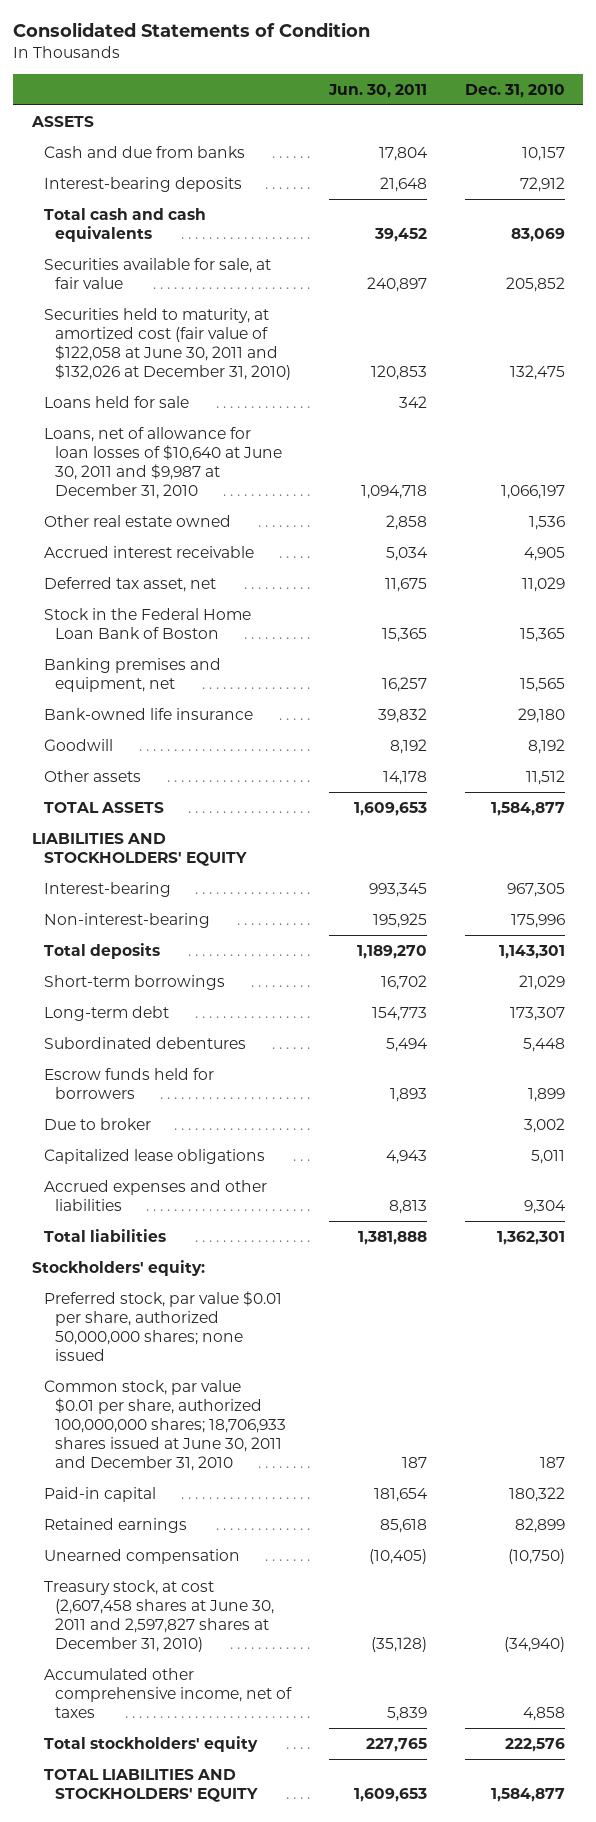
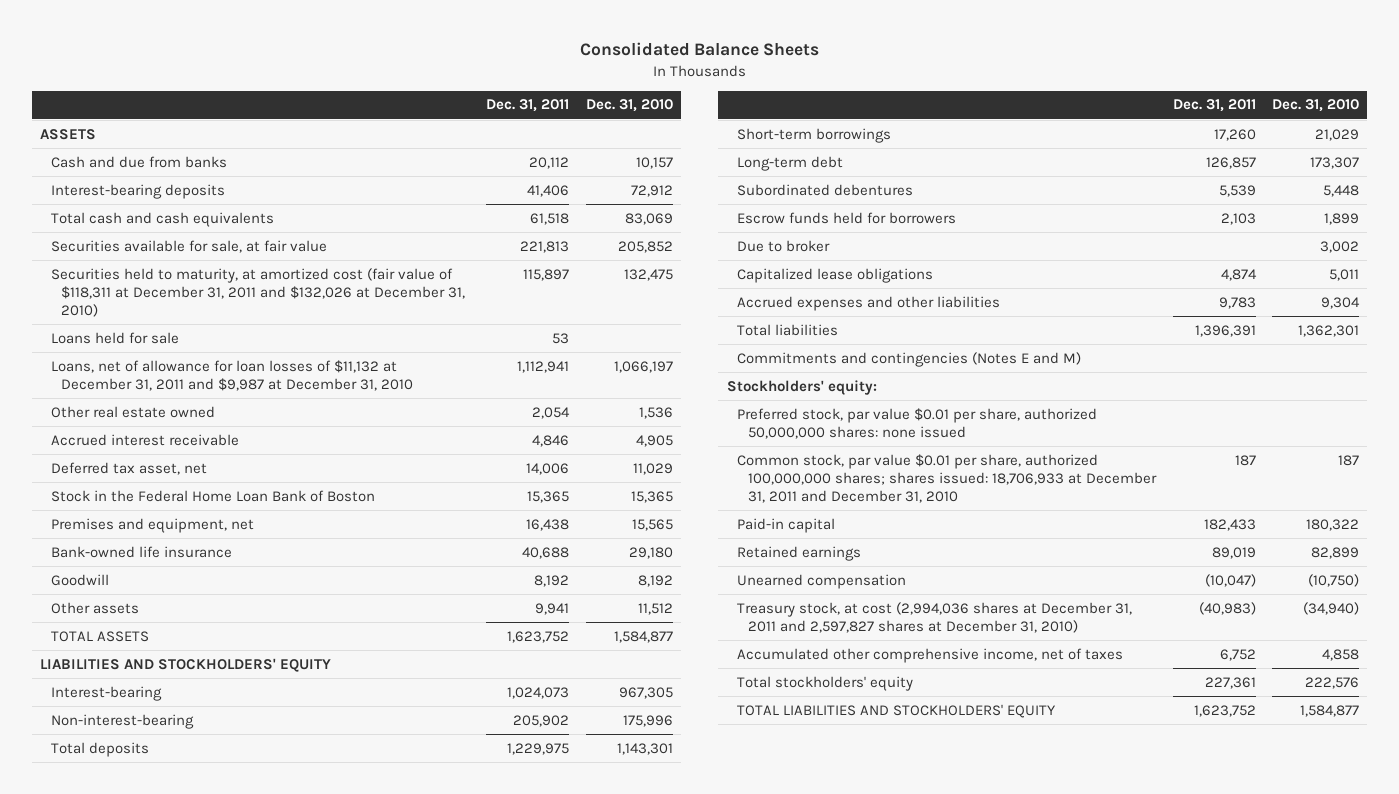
[12,22,370,38] Consolidated Statements of Condition -> [579,42,819,57] Consolidated Balance Sheets
[327,83,427,98] Jun. 30, 2011 -> none
none -> [486,99,570,113] Dec. 31, 2011
[43,307,292,381] Securities held to maturity, at amortized cost (fair value of $122,058 at June 30, 2011 and $132,026 at December 31, 2010) -> [50,267,466,317] Securities held to maturity, at amortized cost (fair value of $118,311 at December 31, 2011 and $132,026 at December 31, 2010)
[43,426,283,500] Loans, net of allowance for loan losses of $10,640 at June 30, 2011 and $9,987 at December 31, 2010 -> [50,359,414,391] Loans, net of allowance for loan losses of $11,132 at December 31, 2011 and $9,987 at December 31, 2010
[43,657,221,692] Banking premises and equipment, net -> [50,517,254,533] Premises and equipment, net
none -> [737,351,1082,367] Commitments and contingencies (Notes E and M)
[43,1290,282,1362] Preferred stock, par value $0.01 per share, authorized 50,000,000 shares; none issued -> [737,407,1098,439] Preferred stock, par value $0.01 per share, authorized 50,000,000 shares: none issued
[43,1379,287,1472] Common stock, par value $0.01 per share, authorized 100,000,000 shares; 18,706,933 shares issued at June 30, 2011 and December 31, 2010 -> [737,453,1157,503] Common stock, par value $0.01 per share, authorized 100,000,000 shares; shares issued: 18,706,933 at December 31, 2011 and December 31, 2010
[43,1579,275,1653] Treasury stock, at cost (2,607,458 shares at June 30, 2011 and 2,597,827 shares at December 31, 2010) -> [737,601,1133,633] Treasury stock, at cost (2,994,036 shares at December 31, 2011 and 2,597,827 shares at December 31, 2010)

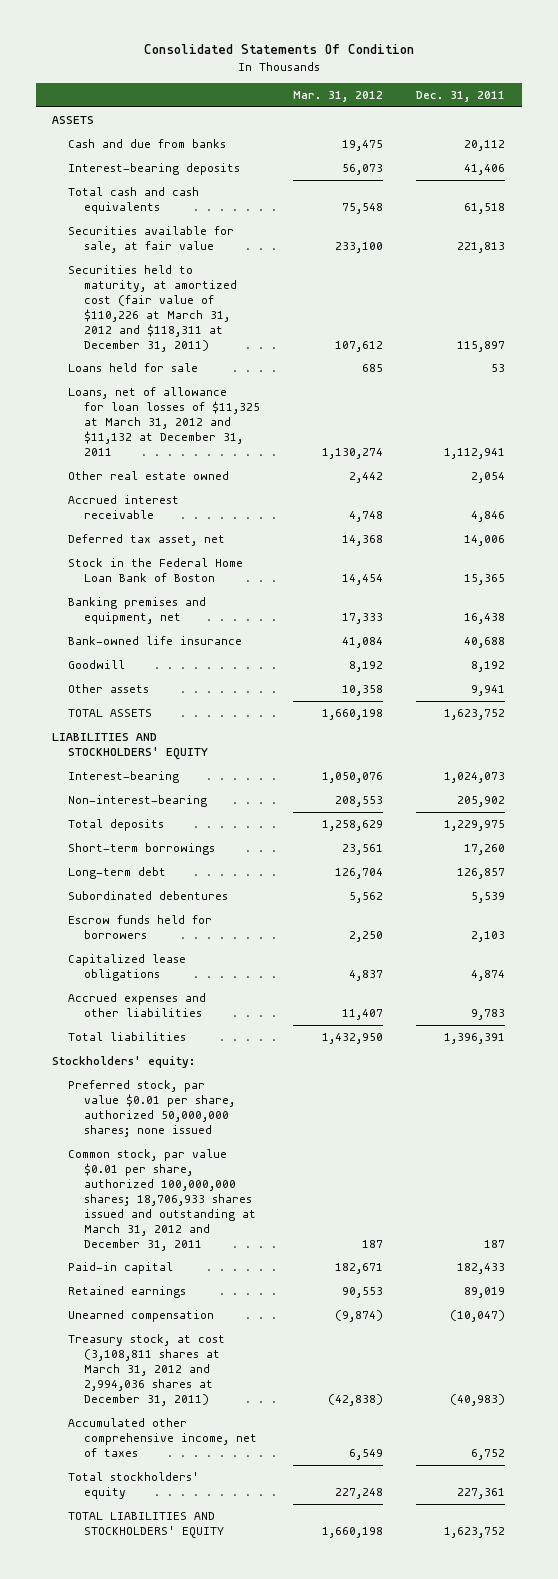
[579,42,819,57] Consolidated Balance Sheets -> [143,44,414,55] Consolidated Statements Of Condition
[585,99,673,113] Dec. 31, 2010 -> none
none -> [293,91,384,103] Mar. 31, 2012
[50,267,466,317] Securities held to maturity, at amortized cost (fair value of $118,311 at December 31, 2011 and $132,026 at December 31, 2010) -> [68,265,238,352] Securities held to maturity, at amortized cost (fair value of $110,226 at March 31, 2012 and $118,311 at December 31, 2011)
[50,359,414,391] Loans, net of allowance for loan losses of $11,132 at December 31, 2011 and $9,987 at December 31, 2010 -> [68,387,261,456] Loans, net of allowance for loan losses of $11,325 at March 31, 2012 and $11,132 at December 31, 2011
[50,517,254,533] Premises and equipment, net -> [68,597,207,625] Banking premises and equipment, net
[737,239,831,252] Due to broker -> none
[737,351,1082,367] Commitments and contingencies (Notes E and M) -> none
[737,407,1098,439] Preferred stock, par value $0.01 per share, authorized 50,000,000 shares: none issued -> [68,1080,236,1137] Preferred stock, par value $0.01 per share, authorized 50,000,000 shares; none issued
[737,453,1157,503] Common stock, par value $0.01 per share, authorized 100,000,000 shares; shares issued: 18,706,933 at December 31, 2011 and December 31, 2010 -> [68,1149,257,1251] Common stock, par value $0.01 per share, authorized 100,000,000 shares; 18,706,933 shares issued and outstanding at March 31, 2012 and December 31, 2011
[737,601,1133,633] Treasury stock, at cost (2,994,036 shares at December 31, 2011 and 2,597,827 shares at December 31, 2010) -> [68,1334,226,1406] Treasury stock, at cost (3,108,811 shares at March 31, 2012 and 2,994,036 shares at December 31, 2011)

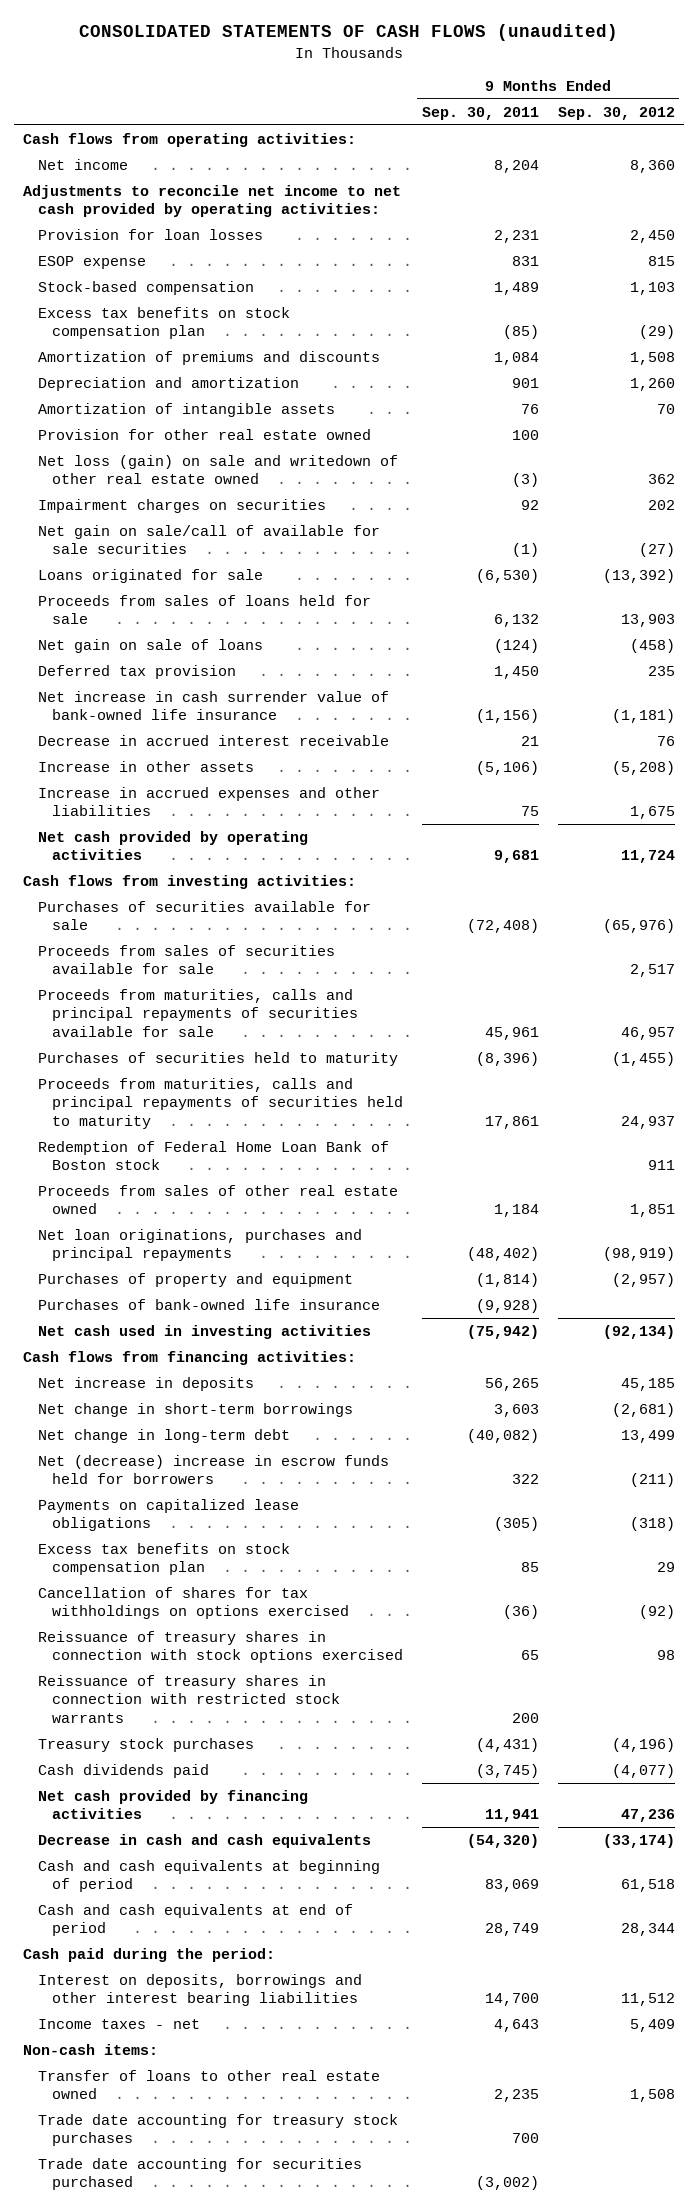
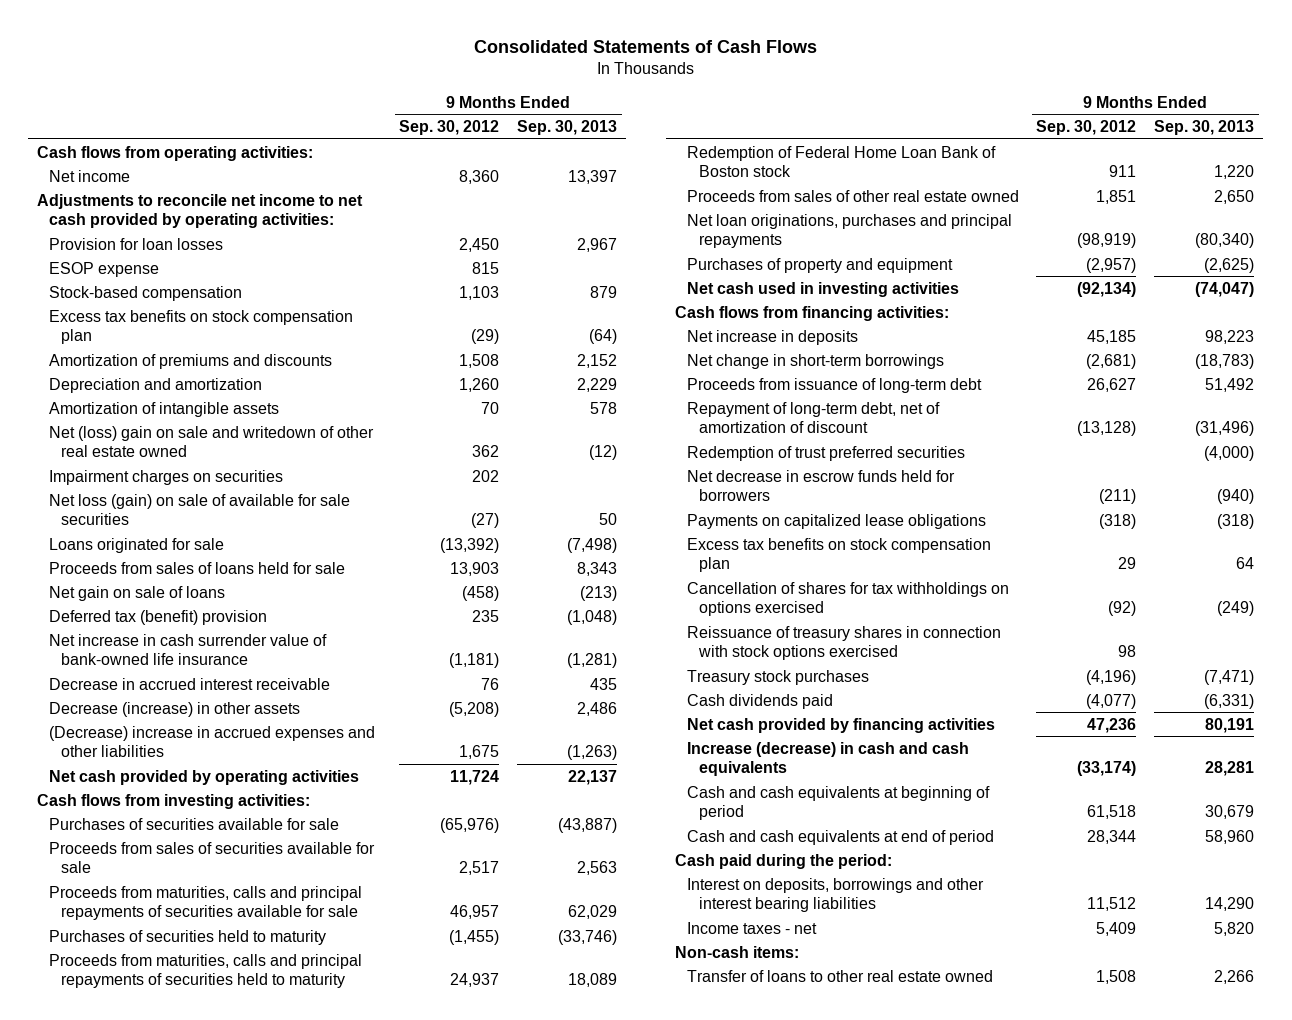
[78,24,618,42] CONSOLIDATED STATEMENTS OF CASH FLOWS (unaudited) -> [473,39,817,53] Consolidated Statements of Cash Flows
[421,106,539,120] Sep. 30, 2011 -> none
none -> [517,119,618,135] Sep. 30, 2013
[37,428,371,440] Provision for other real estate owned -> none
[37,454,398,485] Net loss (gain) on sale and writedown of other real estate owned -> [49,425,375,458] Net (loss) gain on sale and writedown of other real estate owned
[37,524,380,555] Net gain on sale/call of available for sale securities -> [49,493,351,526] Net loss (gain) on sale of available for sale securities
[37,664,236,679] Deferred tax provision -> [49,609,268,625] Deferred tax (benefit) provision
[37,760,254,772] Increase in other assets -> [49,701,301,717] Decrease (increase) in other assets
[37,786,380,817] Increase in accrued expenses and other liabilities -> [49,725,376,758] (Decrease) increase in accrued expenses and other liabilities
[37,1298,380,1310] Purchases of bank-owned life insurance -> none
none -> [686,377,982,393] Proceeds from issuance of long-term debt
[37,1428,290,1443] Net change in long-term debt -> [686,401,940,434] Repayment of long-term debt, net of amortization of discount
[620,1429,675,1443] 13,499 -> [1077,421,1137,437] (13,128)
none -> [686,445,965,461] Redemption of trust preferred securities
[37,1454,389,1485] Net (decrease) increase in escrow funds held for borrowers -> [686,469,955,502] Net decrease in escrow funds held for borrowers
[37,1674,340,1723] Reissuance of treasury shares in connection with restricted stock warrants -> none
[37,1833,371,1848] Decrease in cash and cash equivalents -> [686,741,969,777] Increase (decrease) in cash and cash equivalents
[37,2113,398,2147] Trade date accounting for treasury stock purchases -> none
[37,2157,362,2191] Trade date accounting for securities purchased -> none

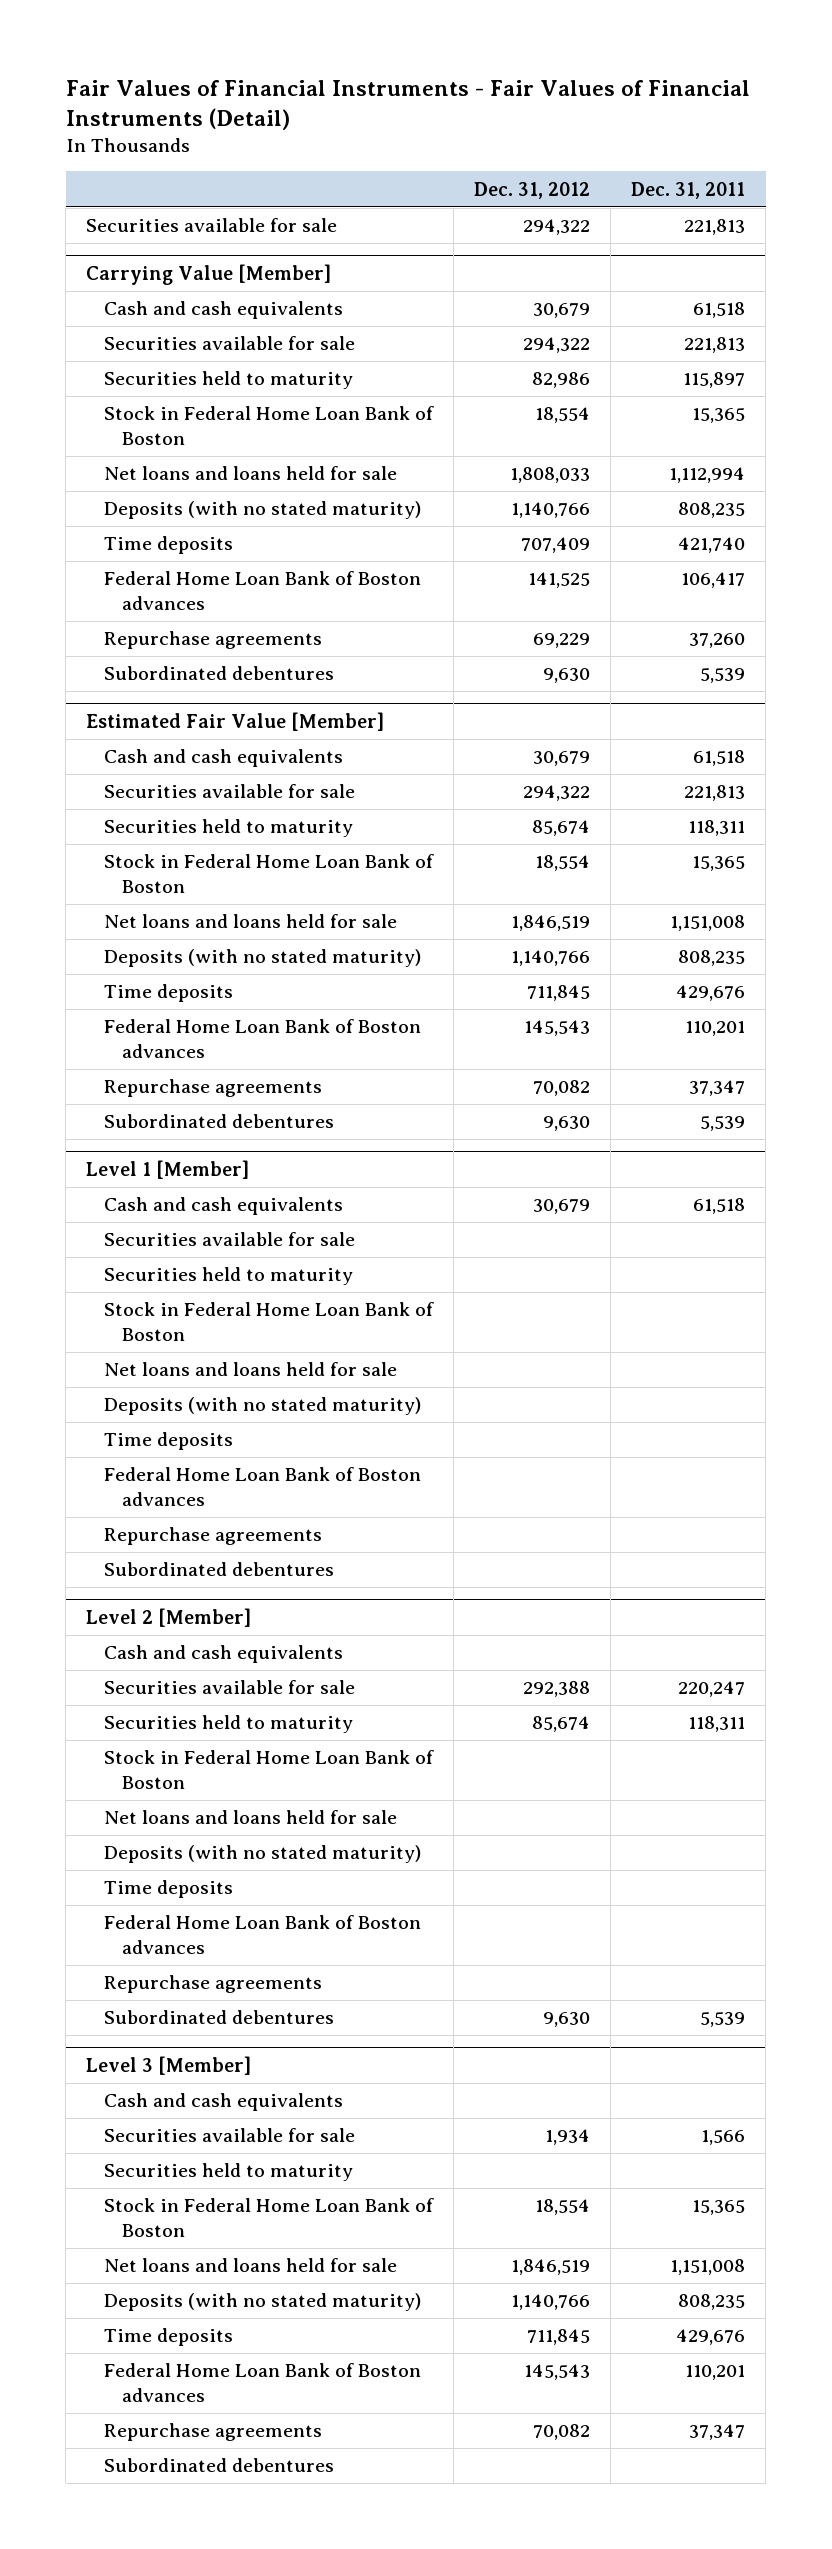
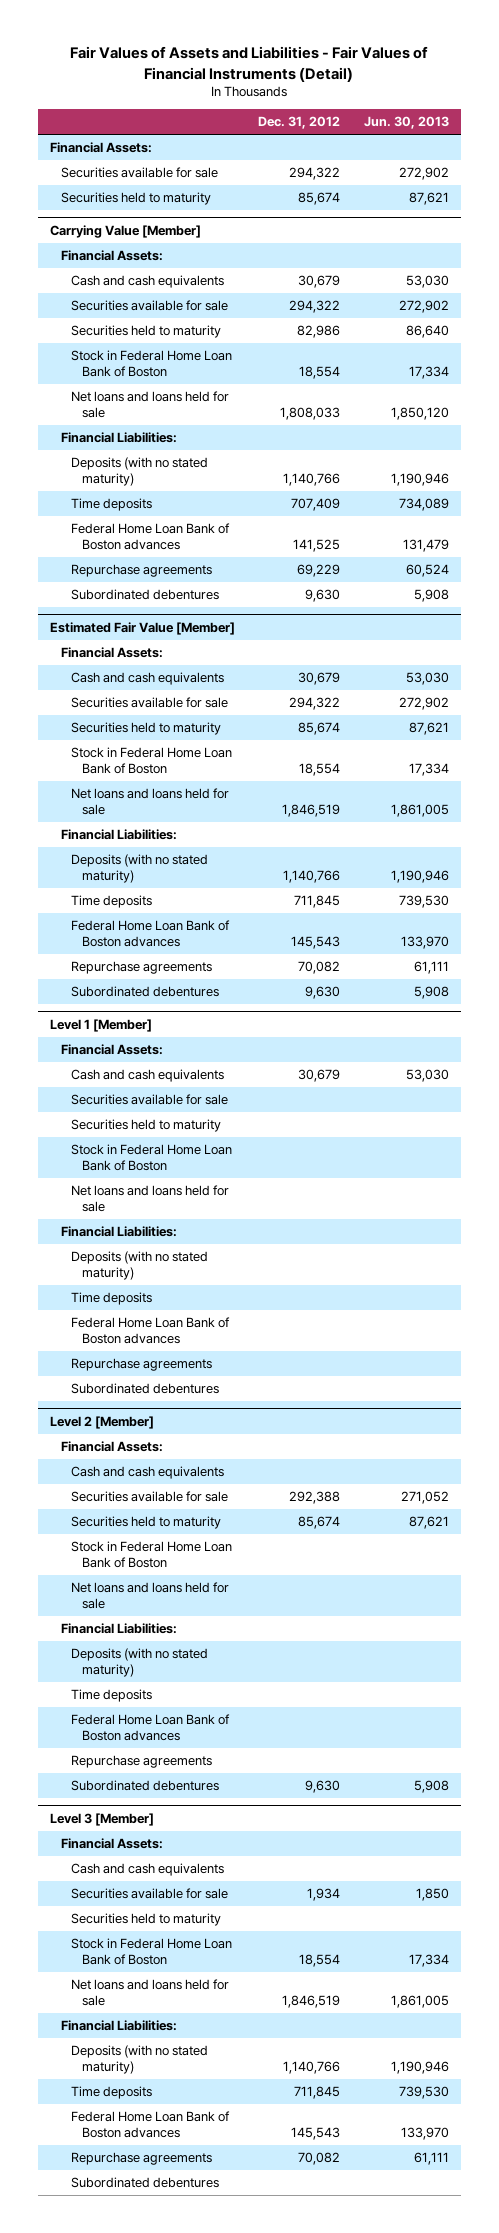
[65,79,750,130] Fair Values of Financial Instruments - Fair Values of Financial Instruments (Detail) -> [70,46,429,82] Fair Values of Assets and Liabilities - Fair Values of Financial Instruments (Detail)
[631,181,746,199] Dec. 31, 2011 -> none
none -> [363,116,449,130] Jun. 30, 2013
none -> [49,142,152,154] Financial Assets:
none -> [60,192,211,206] Securities held to maturity
none -> [60,250,163,262] Financial Assets:
none -> [60,432,177,444] Financial Liabilities:
none -> [60,647,163,659] Financial Assets:
none -> [60,829,177,841] Financial Liabilities:
none -> [60,1044,163,1056] Financial Assets:
none -> [60,1226,177,1238] Financial Liabilities:
none -> [60,1441,163,1453] Financial Assets:
none -> [60,1623,177,1635] Financial Liabilities:
none -> [60,1838,163,1850] Financial Assets:
none -> [60,2020,177,2032] Financial Liabilities:

